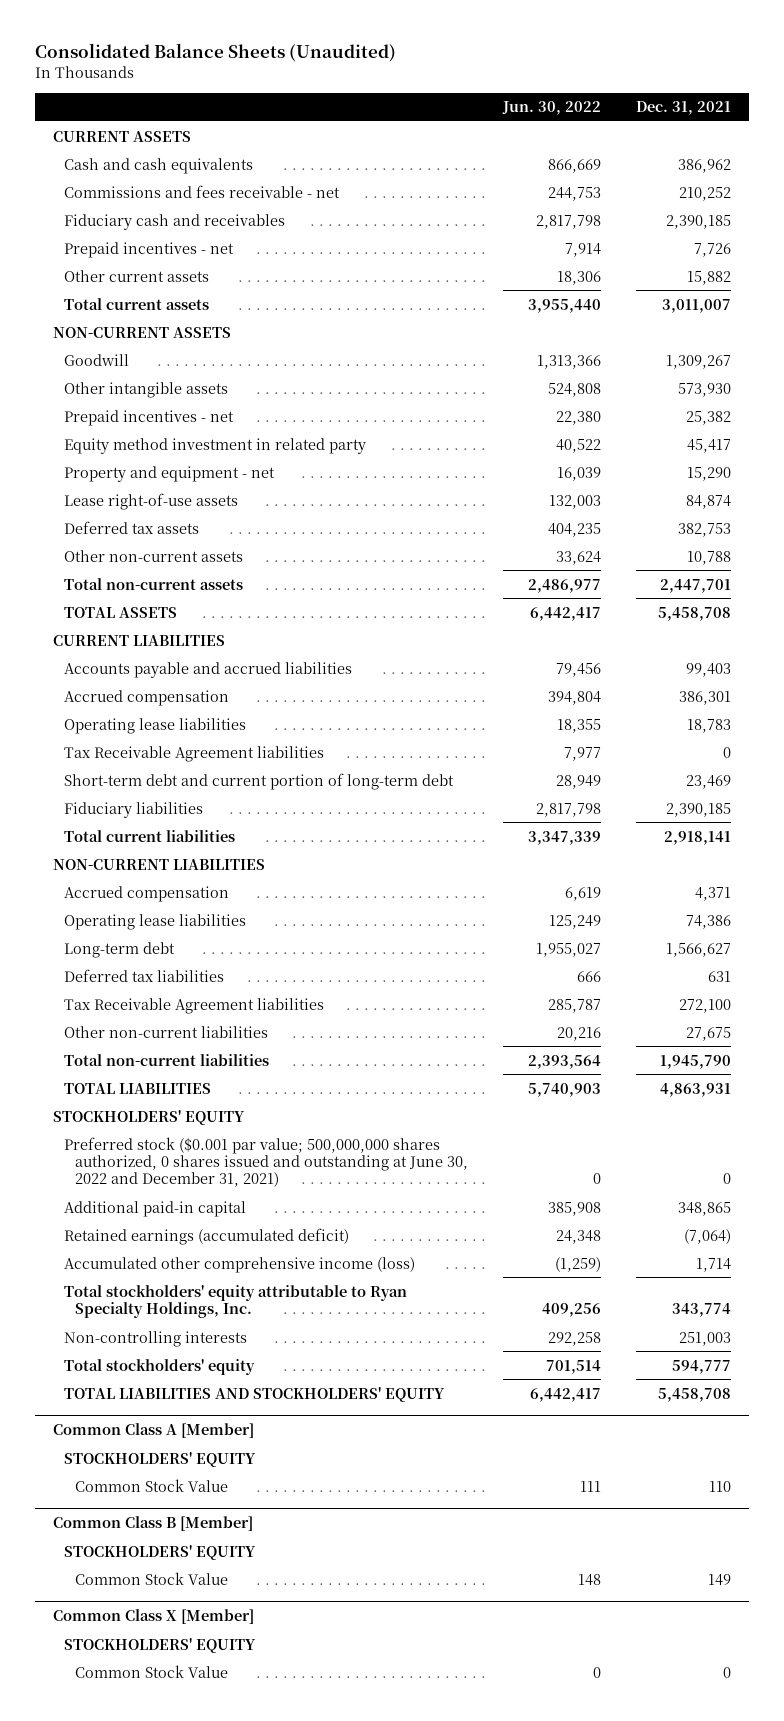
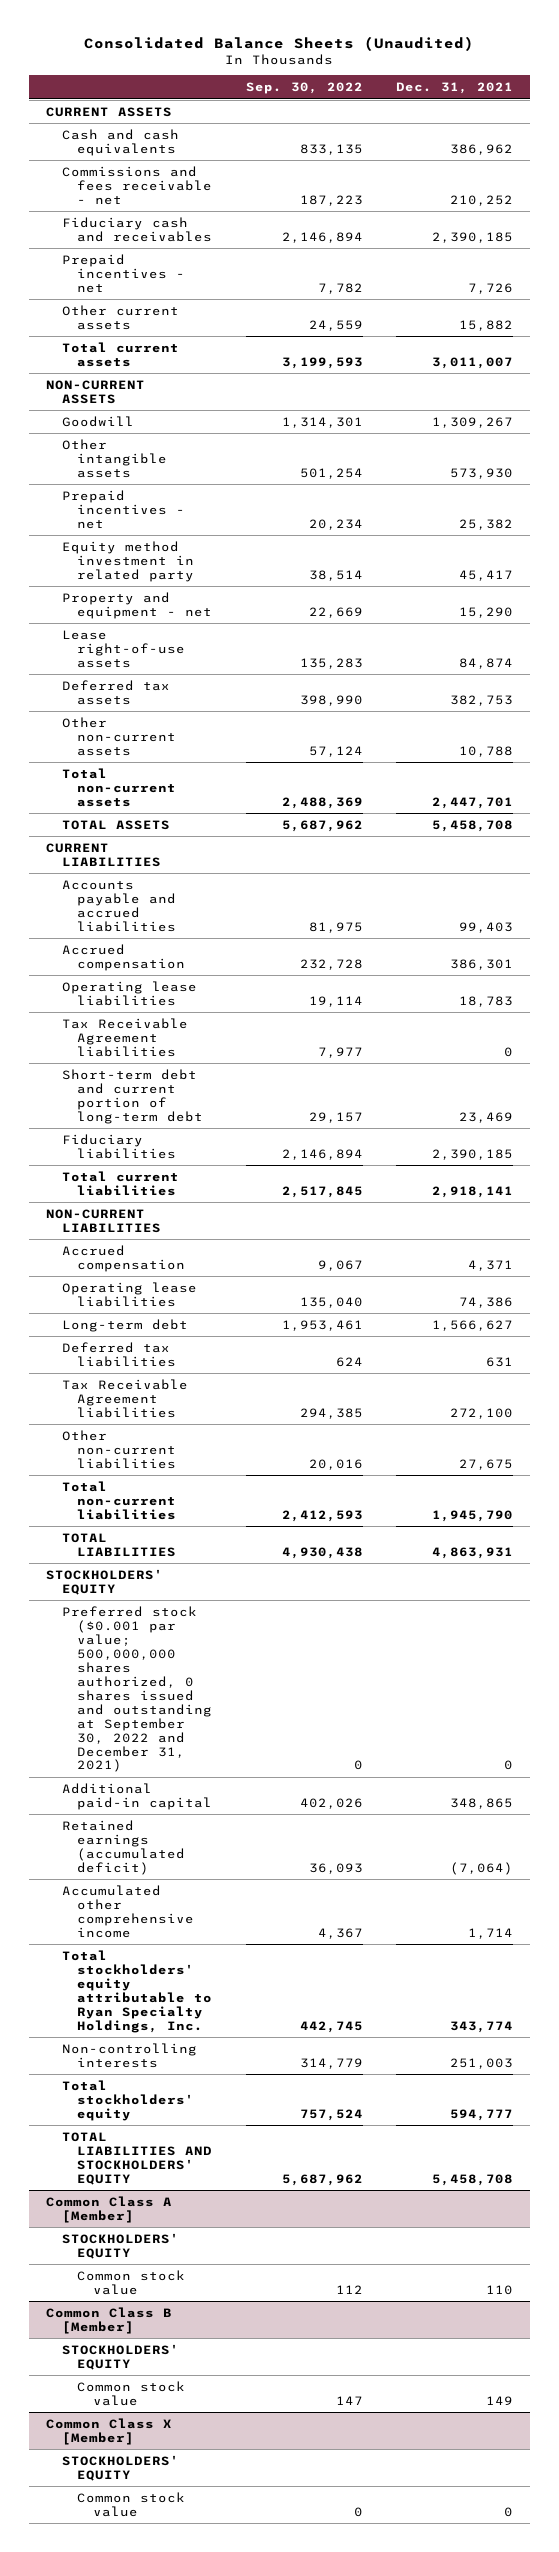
[502,101,602,116] Jun. 30, 2022 -> none
none -> [245,82,363,95] Sep. 30, 2022
[63,1136,469,1188] Preferred stock ($0.001 par value; 500,000,000 shares authorized, 0 shares issued and outstanding at June 30, 2022 and December 31, 2021) -> [61,1605,213,1773] Preferred stock ($0.001 par value; 500,000,000 shares authorized, 0 shares issued and outstanding at September 30, 2022 and December 31, 2021)
[63,1256,415,1273] Accumulated other comprehensive income (loss) -> [61,1884,195,1938] Accumulated other comprehensive income
[75,1478,229,1492] Common Stock Value -> [77,2269,186,2295] Common stock value
[75,1571,229,1585] Common Stock Value -> [77,2380,186,2406] Common stock value
[75,1664,229,1678] Common Stock Value -> [77,2491,186,2517] Common stock value

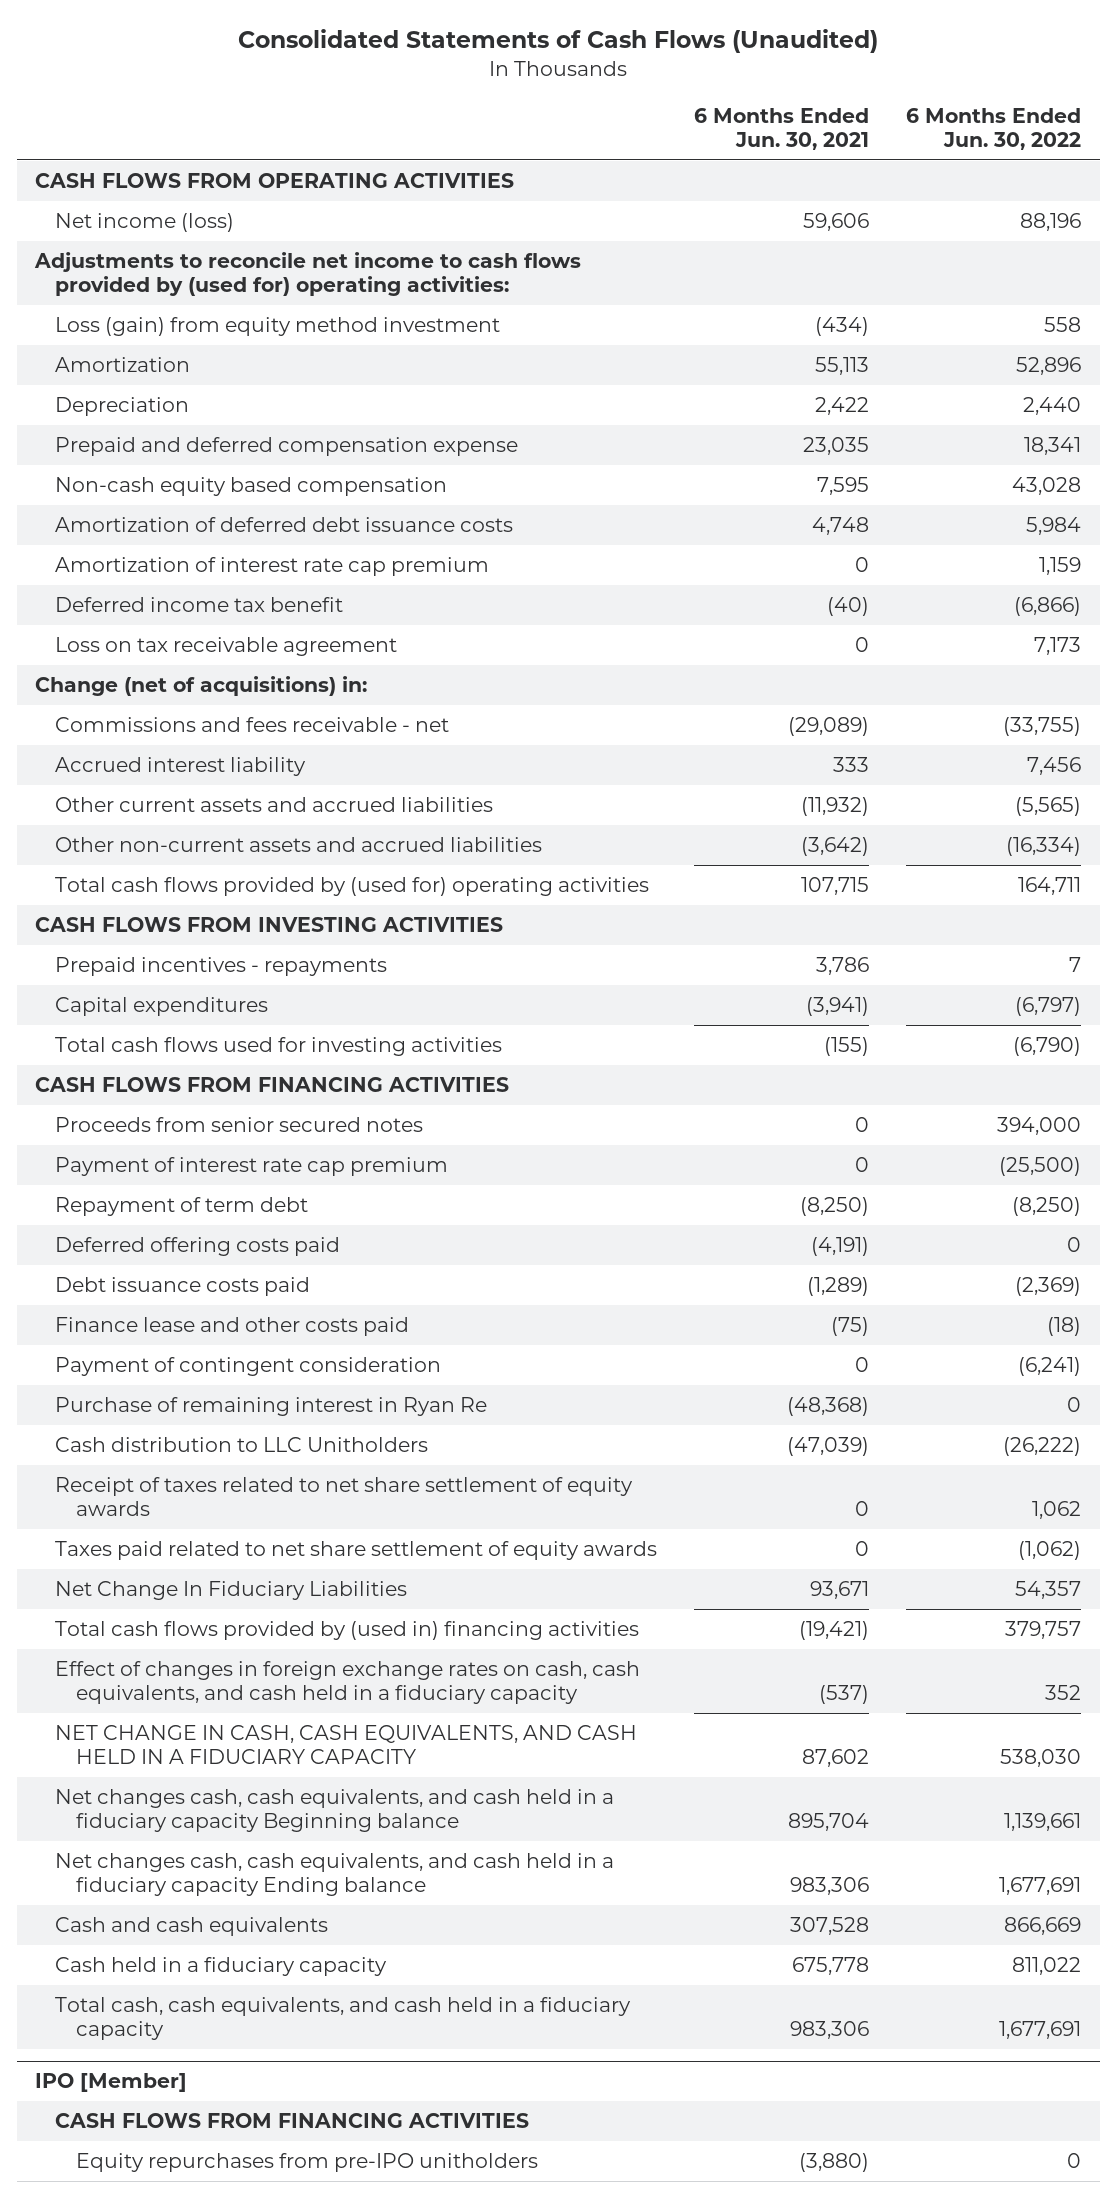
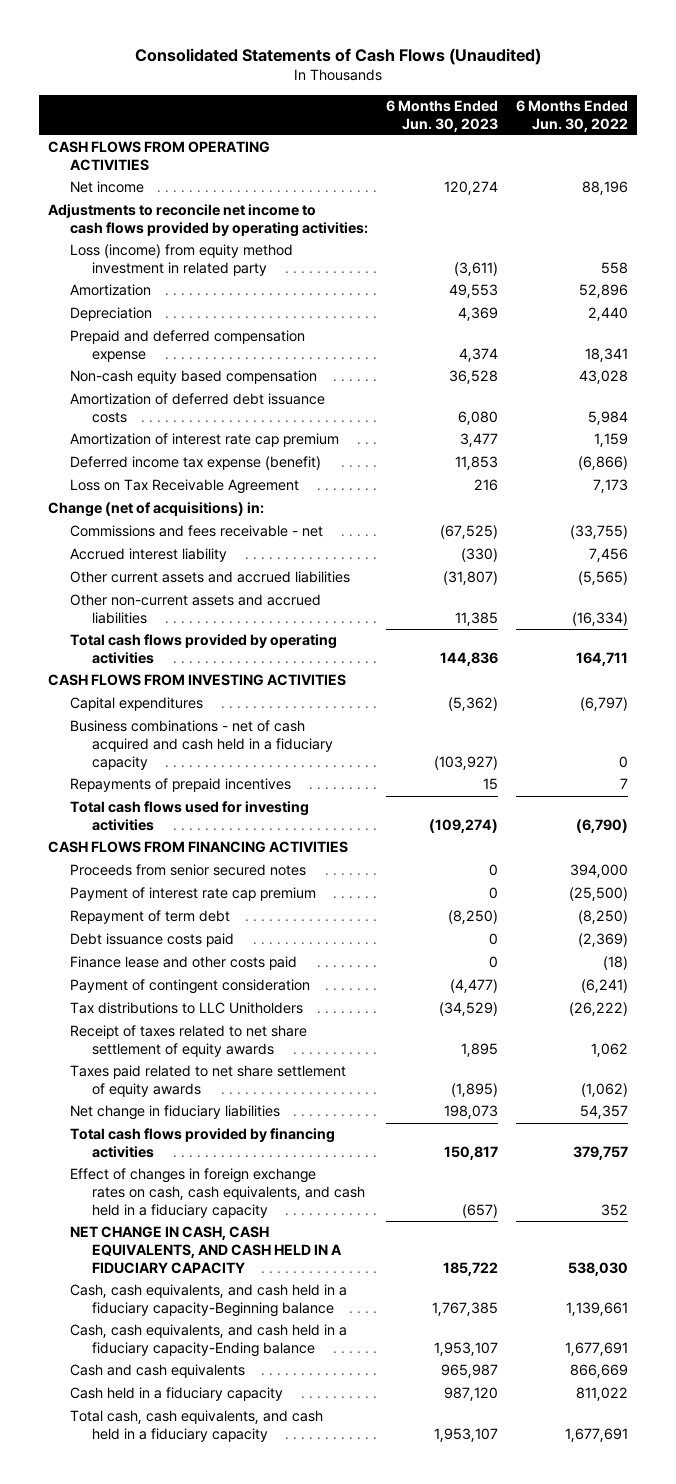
[694,107,870,151] 6 Months Ended Jun. 30, 2021 -> none
none -> [385,100,498,132] 6 Months Ended Jun. 30, 2023
[55,212,235,232] Net income (loss) -> [69,181,144,194] Net income
[34,251,582,297] Adjustments to reconcile net income to cash flows provided by (used for) operating activities: -> [47,204,368,238] Adjustments to reconcile net income to cash flows provided by operating activities:
[55,316,501,336] Loss (gain) from equity method investment -> [69,244,293,277] Loss (income) from equity method investment in related party
[55,596,344,612] Deferred income tax benefit -> [69,456,321,471] Deferred income tax expense (benefit)
[55,636,398,656] Loss on tax receivable agreement -> [69,479,299,495] Loss on Tax Receivable Agreement
[55,876,650,896] Total cash flows provided by (used for) operating activities -> [69,634,337,665] Total cash flows provided by operating activities
[55,956,388,976] Prepaid incentives - repayments -> none
none -> [69,720,333,770] Business combinations - net of cash acquired and cash held in a fiduciary capacity
none -> [69,778,291,793] Repayments of prepaid incentives
[55,1236,341,1256] Deferred offering costs paid -> none
[55,1396,488,1416] Purchase of remaining interest in Ryan Re -> none
[55,1436,429,1452] Cash distribution to LLC Unitholders -> [69,1002,303,1015] Tax distributions to LLC Unitholders
[55,1580,408,1600] Net Change In Fiduciary Liabilities -> [69,1105,280,1121] Net change in fiduciary liabilities
[55,1620,640,1640] Total cash flows provided by (used in) financing activities -> [69,1128,335,1159] Total cash flows provided by financing activities
[55,1788,615,1833] Net changes cash, cash equivalents, and cash held in a fiduciary capacity Beginning balance -> [69,1284,347,1318] Cash, cash equivalents, and cash held in a fiduciary capacity-Beginning balance
[55,1852,615,1897] Net changes cash, cash equivalents, and cash held in a fiduciary capacity Ending balance -> [69,1324,347,1358] Cash, cash equivalents, and cash held in a fiduciary capacity-Ending balance
[35,2073,188,2093] IPO [Member] -> none
[55,2112,530,2128] CASH FLOWS FROM FINANCING ACTIVITIES -> none
[75,2152,538,2172] Equity repurchases from pre-IPO unitholders -> none

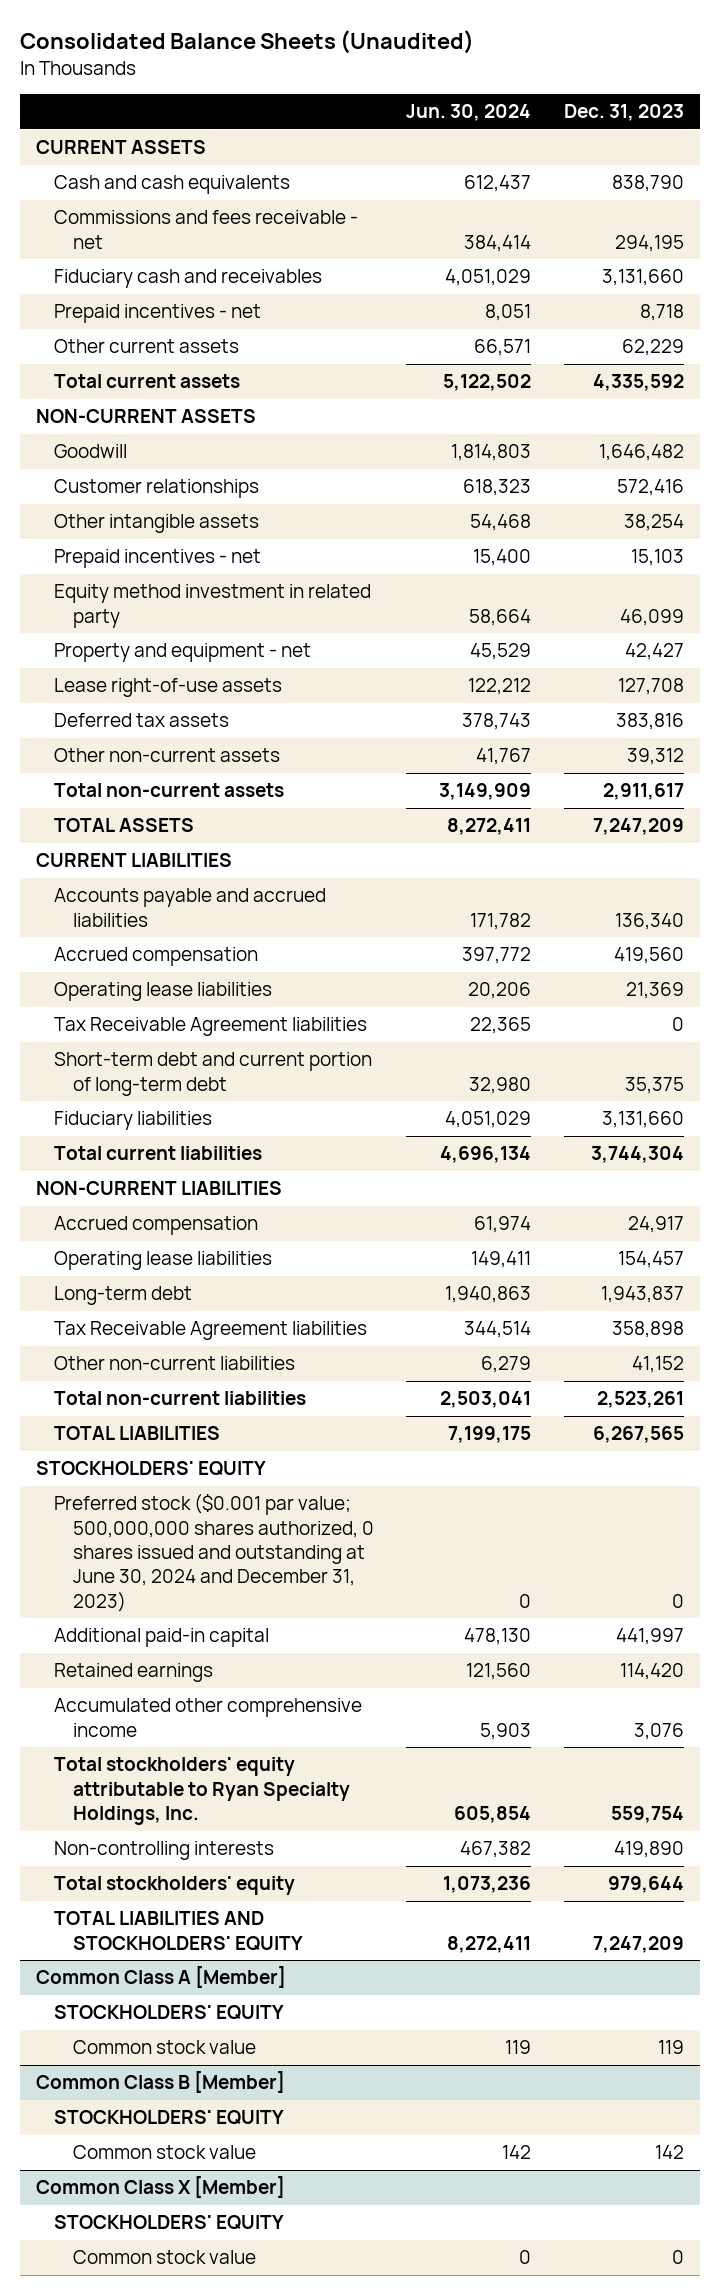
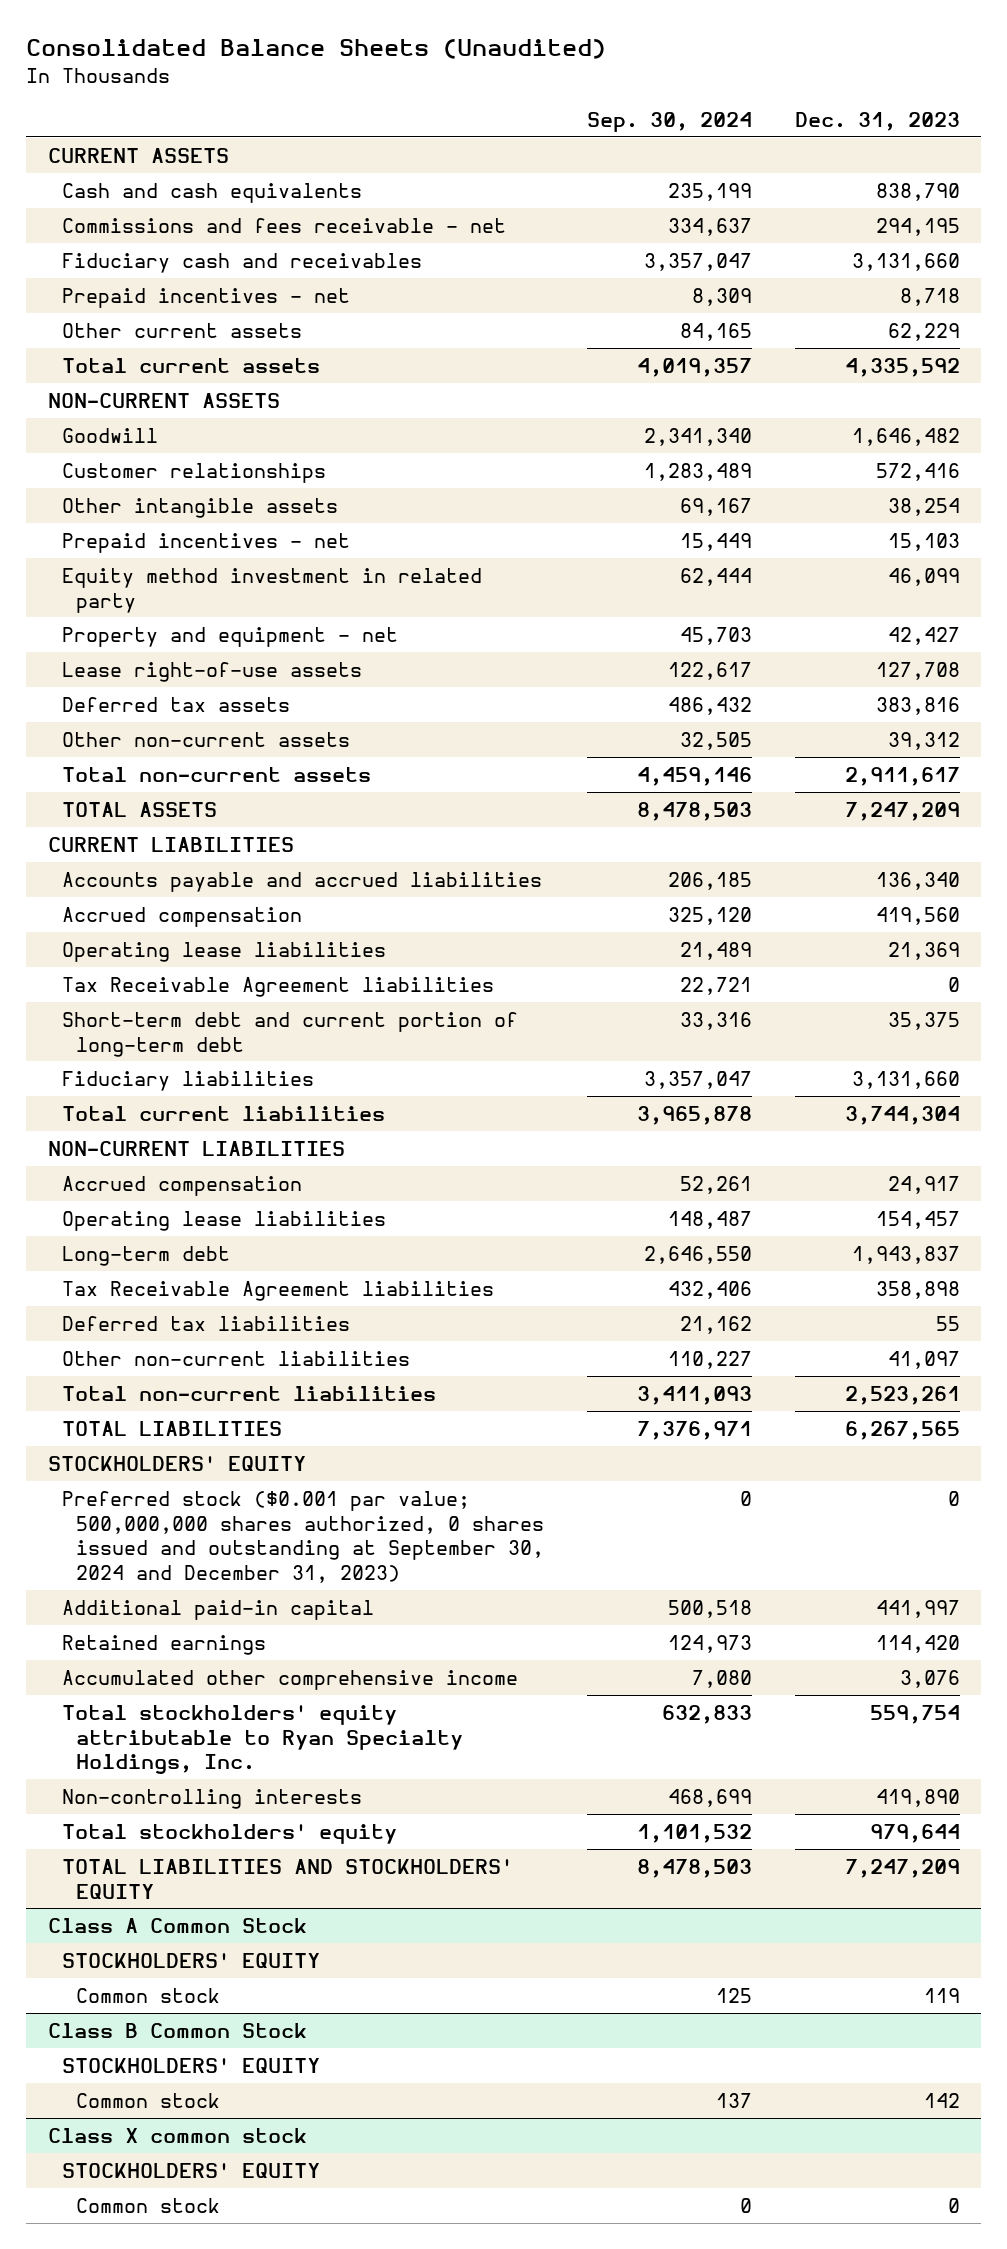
[406,104,532,122] Jun. 30, 2024 -> none
none -> [586,112,752,133] Sep. 30, 2024
none -> [61,1315,350,1331] Deferred tax liabilities
[631,1356,684,1374] 41,152 -> [887,1350,960,1369] 41,097
[54,1494,374,1612] Preferred stock ($0.001 par value; 500,000,000 shares authorized, 0 shares issued and outstanding at June 30, 2024 and December 31, 2023) -> [61,1490,544,1584] Preferred stock ($0.001 par value; 500,000,000 shares authorized, 0 shares issued and outstanding at September 30, 2024 and December 31, 2023)
[36,1966,287,1989] Common Class A [Member] -> [47,1917,307,1933] Class A Common Stock
[72,2040,256,2055] Common stock value -> [75,1987,220,2003] Common stock
[36,2071,286,2094] Common Class B [Member] -> [47,2022,307,2038] Class B Common Stock
[72,2145,256,2160] Common stock value -> [75,2092,220,2108] Common stock
[36,2176,286,2199] Common Class X [Member] -> [47,2127,307,2143] Class X common stock
[72,2250,256,2265] Common stock value -> [75,2197,220,2213] Common stock

